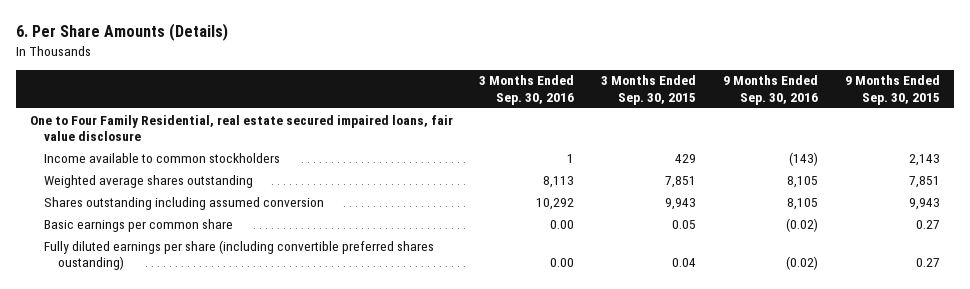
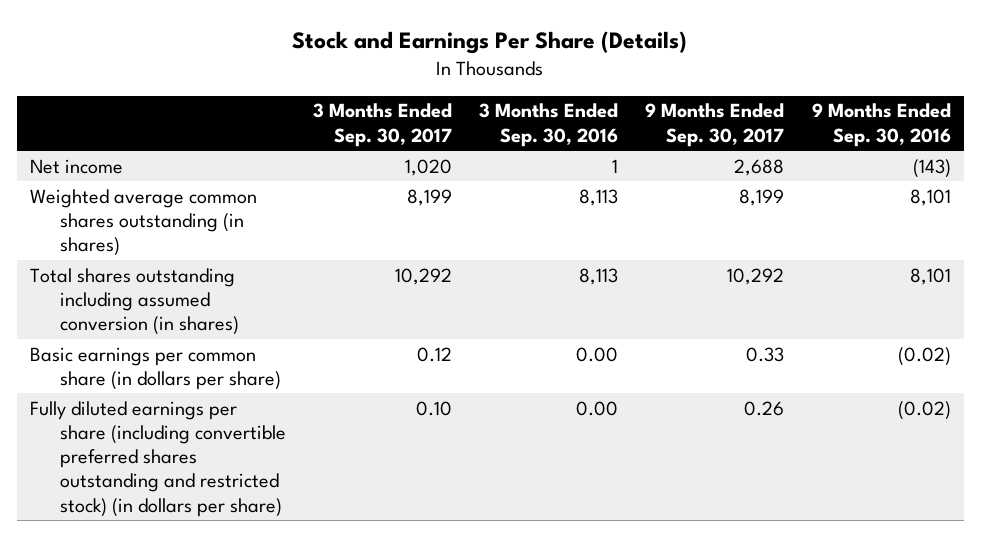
[16,23,229,42] 6. Per Share Amounts (Details) -> [292,31,688,55] Stock and Earnings Per Share (Details)
[601,75,697,105] 3 Months Ended Sep. 30, 2015 -> none
[845,75,941,105] 9 Months Ended Sep. 30, 2015 -> none
none -> [312,103,452,147] 3 Months Ended Sep. 30, 2017
none -> [645,103,785,147] 9 Months Ended Sep. 30, 2017
[29,114,453,142] One to Four Family Residential, real estate secured impaired loans, fair value disclosure -> none
[43,152,280,163] Income available to common stockholders -> [30,158,124,174] Net income
[43,174,253,188] Weighted average shares outstanding -> [30,188,258,257] Weighted average common shares outstanding (in shares)
[787,175,819,188] 8,105 -> [909,188,951,206] 8,101
[43,196,324,210] Shares outstanding including assumed conversion -> [30,267,239,336] Total shares outstanding including assumed conversion (in shares)
[536,197,575,210] 10,292 -> [579,267,619,285] 8,113
[787,197,819,210] 8,105 -> [909,267,951,285] 8,101
[43,218,233,232] Basic earnings per common share -> [30,346,281,391] Basic earnings per common share (in dollars per share)
[43,239,434,271] Fully diluted earnings per share (including convertible preferred shares oustanding) -> [30,400,286,517] Fully diluted earnings per share (including convertible preferred shares outstanding and restricted stock) (in dollars per share)

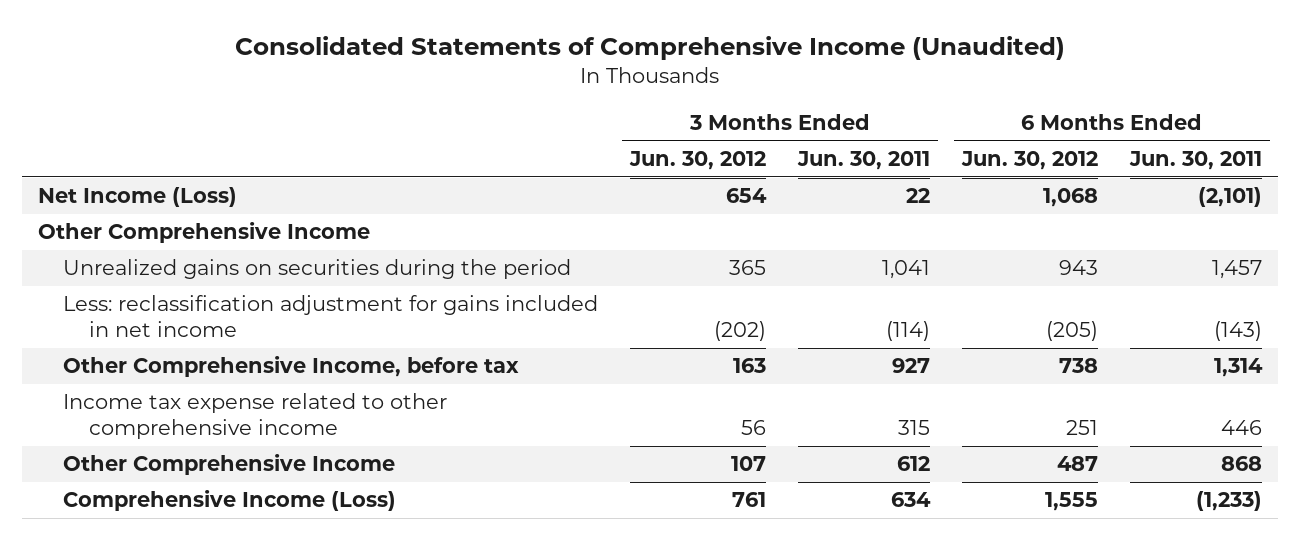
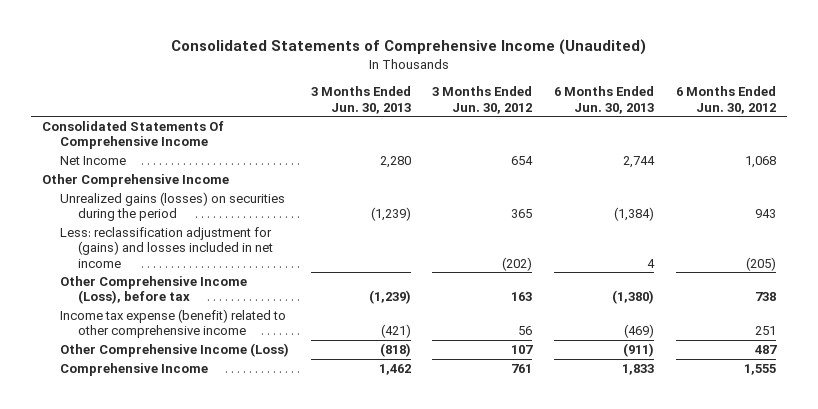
[797,150,931,170] Jun. 30, 2011 -> none
[1129,150,1263,170] Jun. 30, 2011 -> none
none -> [310,86,411,114] 3 Months Ended Jun. 30, 2013
none -> [554,86,655,114] 6 Months Ended Jun. 30, 2013
none -> [41,120,224,150] Consolidated Statements Of Comprehensive Income
[37,187,237,208] Net Income (Loss) -> [59,155,126,165] Net Income
[63,259,572,280] Unrealized gains on securities during the period -> [59,191,285,222] Unrealized gains (losses) on securities during the period
[63,295,599,338] Less: reclassification adjustment for gains included in net income -> [59,226,273,268] Less: reclassification adjustment for (gains) and losses included in net income
[63,356,520,378] Other Comprehensive Income, before tax -> [59,275,247,305] Other Comprehensive Income (Loss), before tax
[63,393,448,440] Income tax expense related to other comprehensive income -> [59,308,286,339] Income tax expense (benefit) related to other comprehensive income
[63,454,396,476] Other Comprehensive Income -> [59,342,289,357] Other Comprehensive Income (Loss)
[63,490,397,512] Comprehensive Income (Loss) -> [59,362,208,376] Comprehensive Income

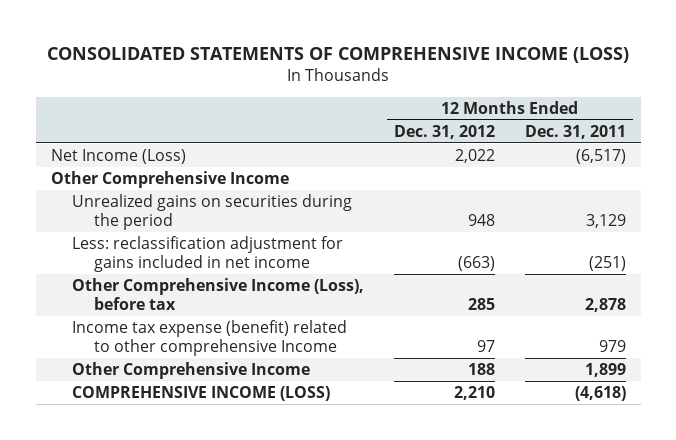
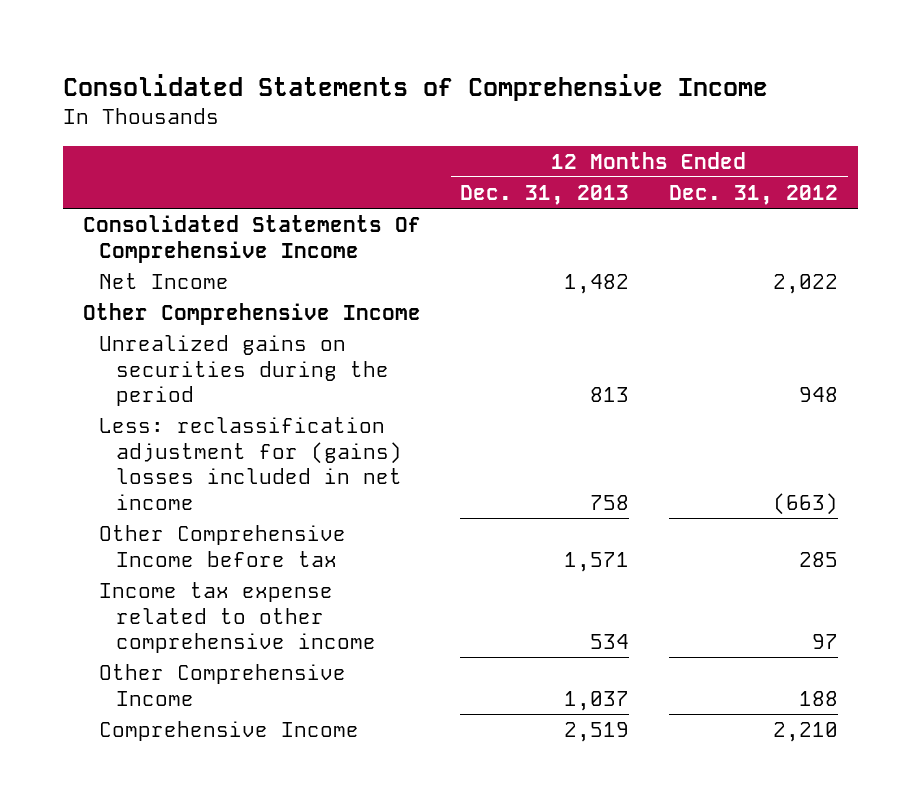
[47,46,630,63] CONSOLIDATED STATEMENTS OF COMPREHENSIVE INCOME (LOSS) -> [62,73,768,101] Consolidated Statements of Comprehensive Income
[524,124,626,139] Dec. 31, 2011 -> none
none -> [460,184,630,205] Dec. 31, 2013
none -> [82,215,421,263] Consolidated Statements Of Comprehensive Income
[50,149,186,165] Net Income (Loss) -> [99,273,230,290] Net Income
[72,236,344,272] Less: reclassification adjustment for gains included in net income -> [99,417,402,510] Less: reclassification adjustment for (gains) losses included in net income
[72,278,365,310] Other Comprehensive Income (Loss), before tax -> [99,525,347,567] Other Comprehensive Income before tax
[72,320,348,356] Income tax expense (benefit) related to other comprehensive Income -> [99,582,376,654] Income tax expense related to other comprehensive income
[72,386,331,402] COMPREHENSIVE INCOME (LOSS) -> [99,721,360,742] Comprehensive Income

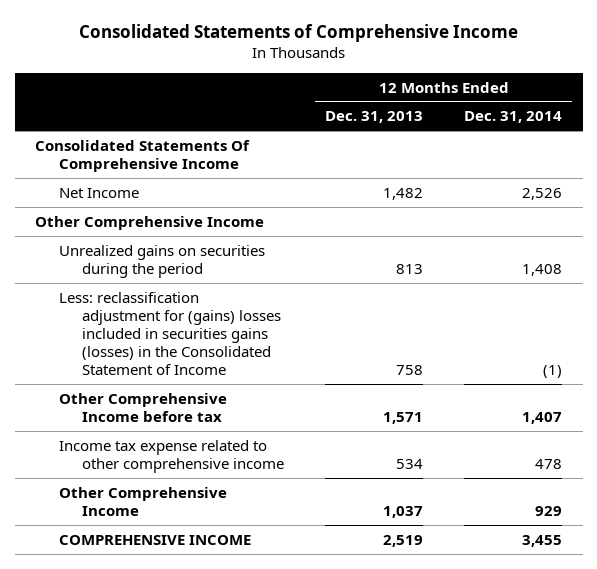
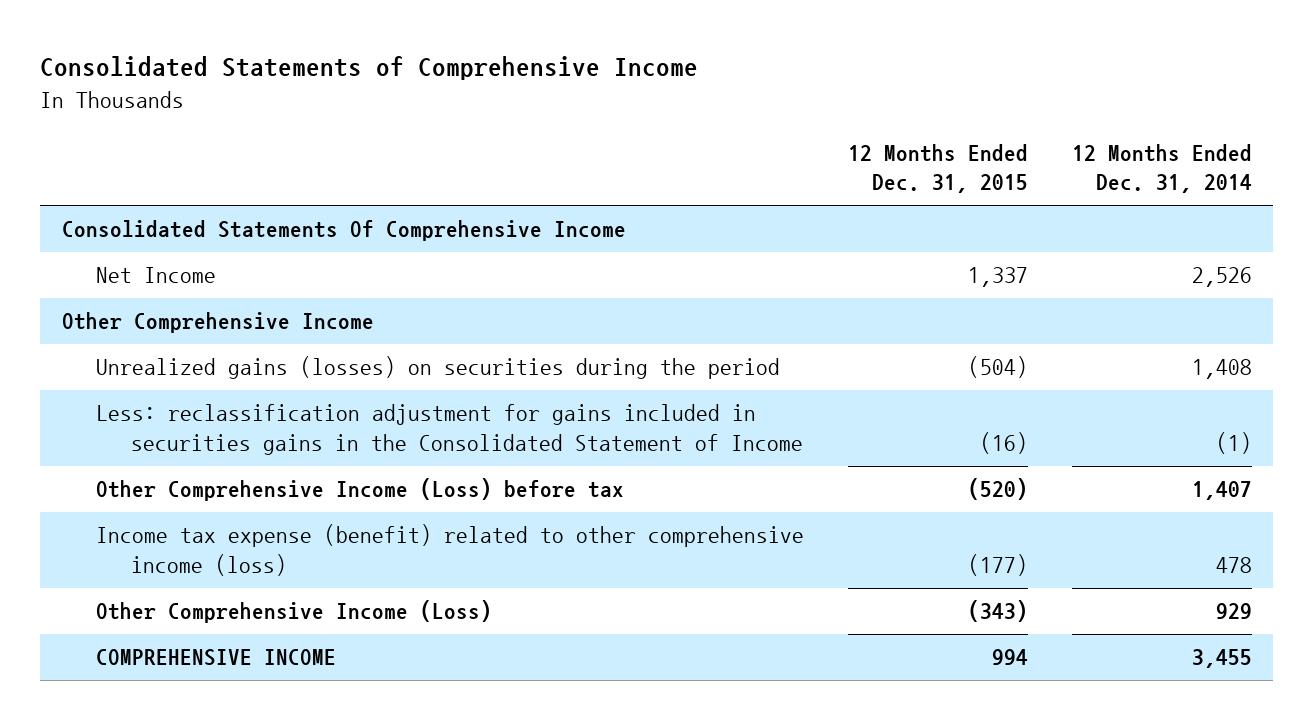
[325,111,424,124] Dec. 31, 2013 -> none
none -> [848,144,1029,194] 12 Months Ended Dec. 31, 2015
[58,244,265,278] Unrealized gains on securities during the period -> [96,356,781,380] Unrealized gains (losses) on securities during the period
[58,291,282,375] Less: reclassification adjustment for (gains) losses included in securities gains (losses) in the Consolidated Statement of Income -> [96,404,804,455] Less: reclassification adjustment for gains included in securities gains in the Consolidated Statement of Income
[58,392,227,422] Other Comprehensive Income before tax -> [96,478,625,502] Other Comprehensive Income (Loss) before tax
[58,439,285,473] Income tax expense related to other comprehensive income -> [96,524,805,576] Income tax expense (benefit) related to other comprehensive income (loss)
[58,486,227,516] Other Comprehensive Income -> [96,600,493,624] Other Comprehensive Income (Loss)

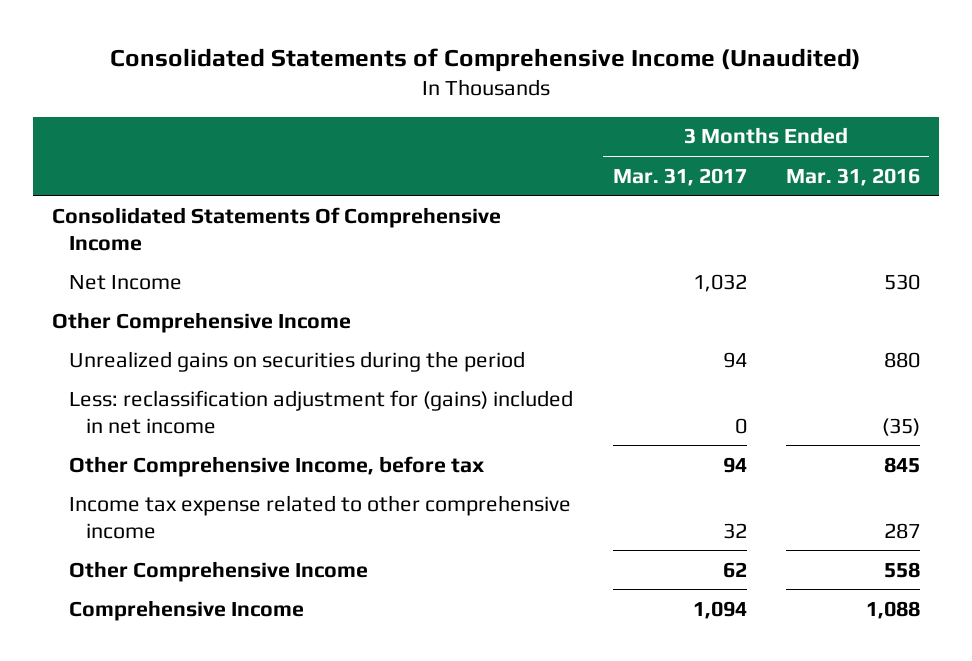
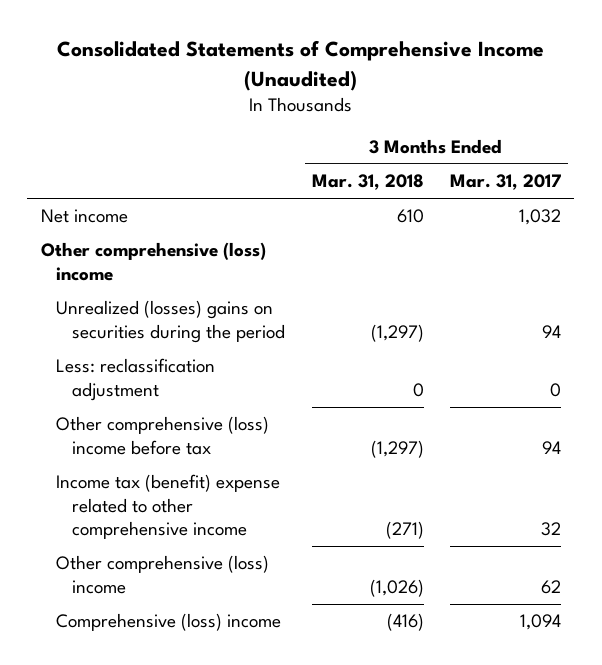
[785,167,920,186] Mar. 31, 2016 -> none
none -> [311,174,424,191] Mar. 31, 2018
[52,206,502,251] Consolidated Statements Of Comprehensive Income -> none
[69,389,574,434] Less: reclassification adjustment for (gains) included in net income -> none
[69,274,183,290] Net Income -> [40,209,128,224] Net income
[52,311,352,333] Other Comprehensive Income -> [40,242,266,281] Other comprehensive (loss) income
[69,350,526,372] Unrealized gains on securities during the period -> [56,300,286,343] Unrealized (losses) gains on securities during the period
none -> [56,358,216,401] Less: reclassification adjustment
[69,455,486,477] Other Comprehensive Income, before tax -> [56,416,270,455] Other comprehensive (loss) income before tax
[69,494,572,539] Income tax expense related to other comprehensive income -> [56,474,281,540] Income tax (benefit) expense related to other comprehensive income
[69,560,369,582] Other Comprehensive Income -> [56,555,270,594] Other comprehensive (loss) income
[69,599,305,621] Comprehensive Income -> [56,613,282,632] Comprehensive (loss) income

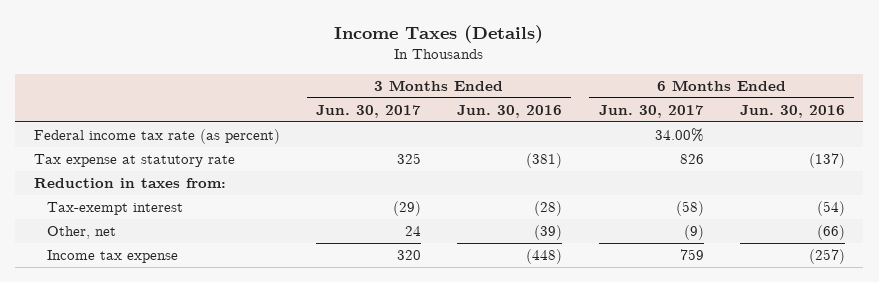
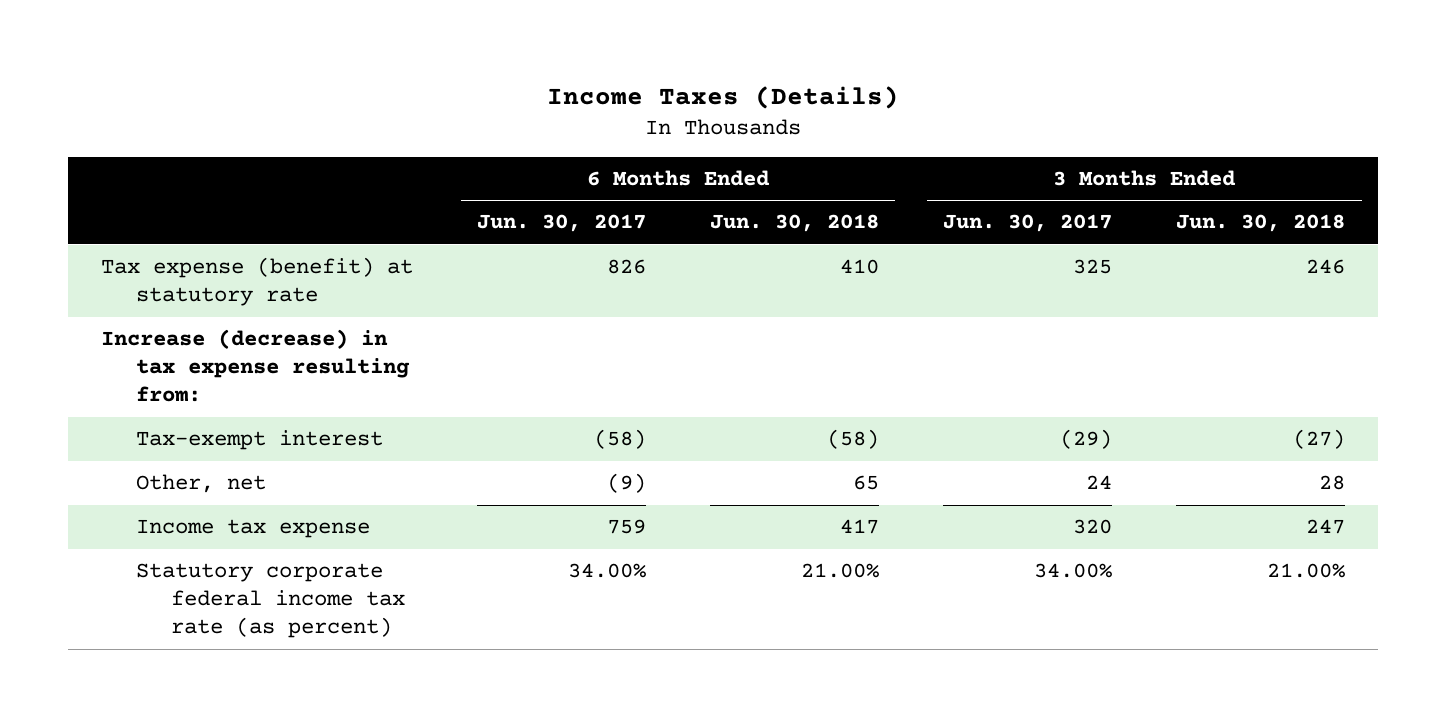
[457,105,563,119] Jun. 30, 2016 -> none
[739,105,845,119] Jun. 30, 2016 -> none
none -> [710,214,880,233] Jun. 30, 2018
none -> [1176,214,1346,233] Jun. 30, 2018
[33,129,280,145] Federal income tax rate (as percent) -> none
[33,154,235,168] Tax expense at statutory rate -> [100,257,413,307] Tax expense (benefit) at statutory rate
[33,178,226,189] Reduction in taxes from: -> [100,329,410,403] Increase (decrease) in tax expense resulting from:
none -> [135,563,405,639] Statutory corporate federal income tax rate (as percent)

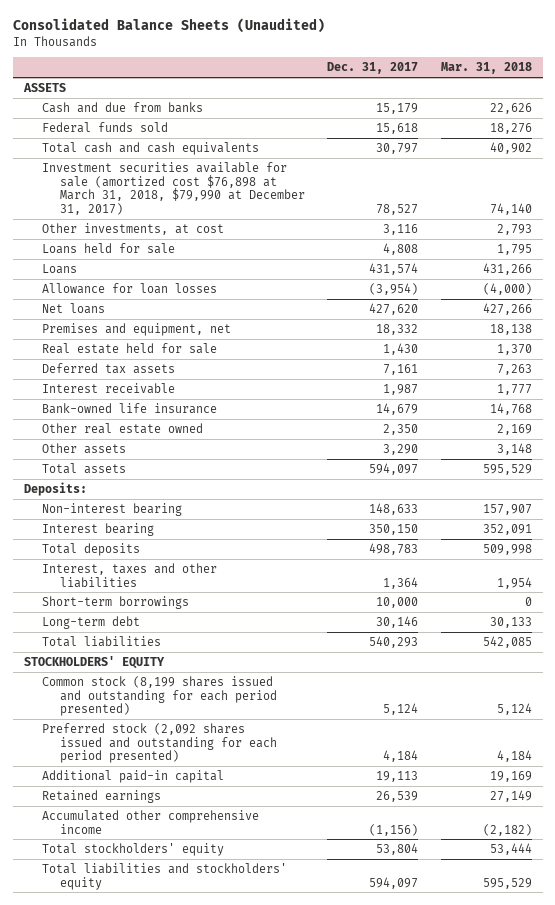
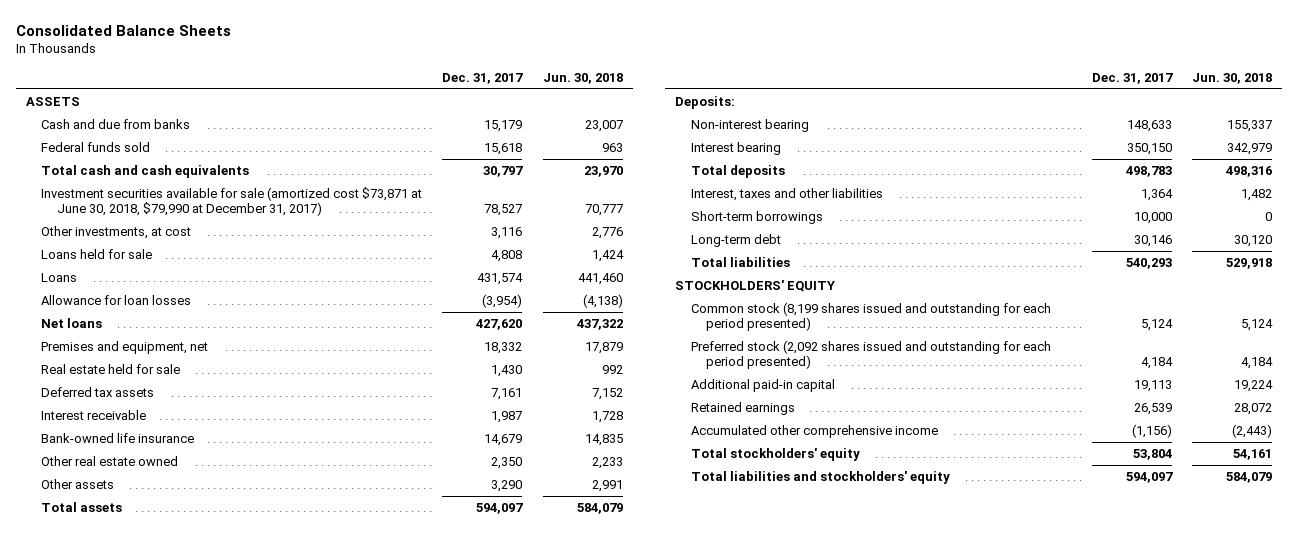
[12,18,325,34] Consolidated Balance Sheets (Unaudited) -> [15,24,231,36] Consolidated Balance Sheets
[440,62,532,75] Mar. 31, 2018 -> none
none -> [542,72,623,84] Jun. 30, 2018
[41,161,305,215] Investment securities available for sale (amortized cost $76,898 at March 31, 2018, $79,990 at December 31, 2017) -> [41,187,423,216] Investment securities available for sale (amortized cost $73,871 at June 30, 2018, $79,990 at December 31, 2017)

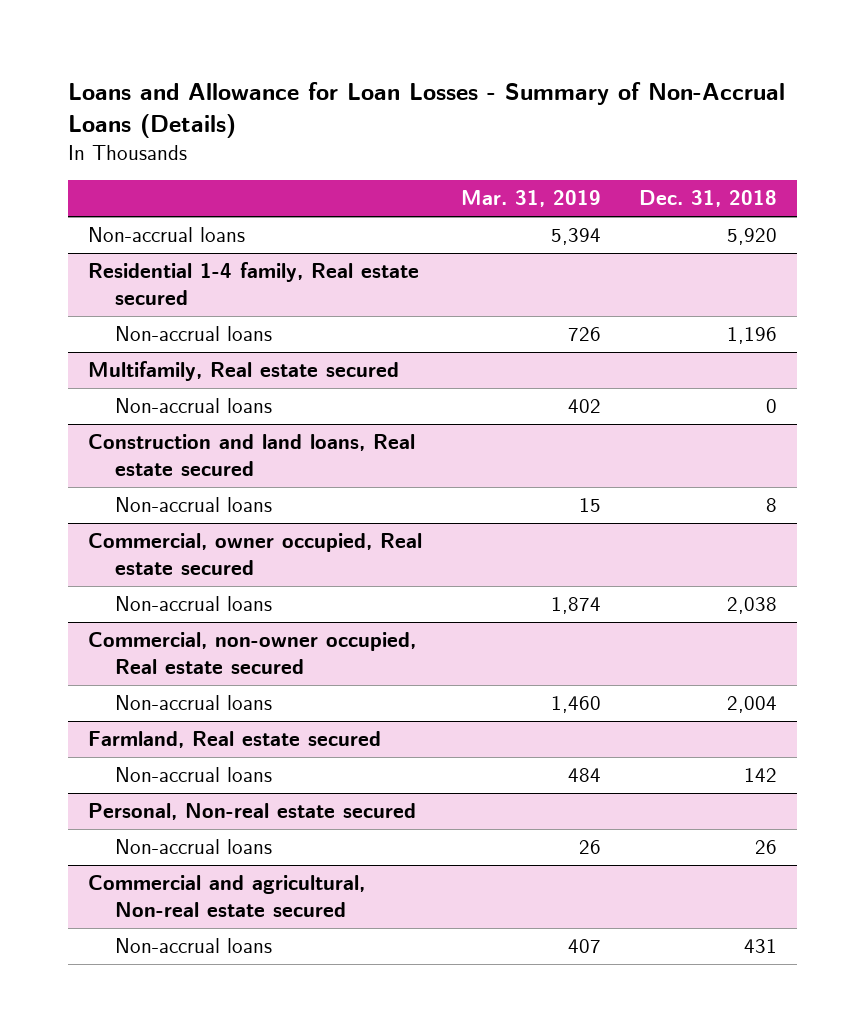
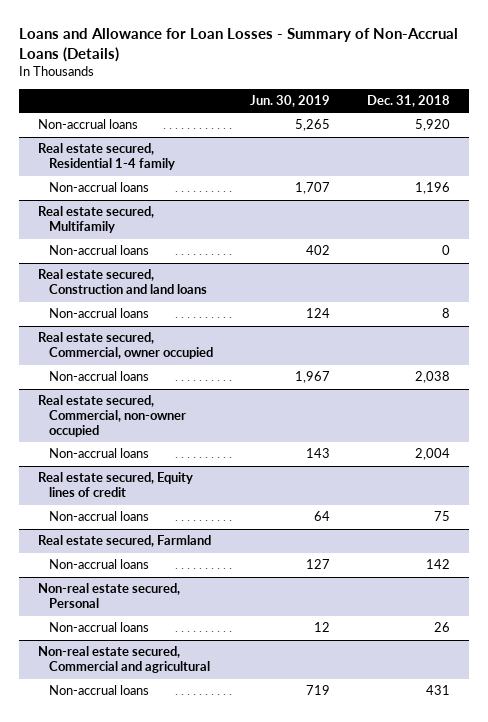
[460,190,601,208] Mar. 31, 2019 -> none
none -> [250,95,331,108] Jun. 30, 2019
[87,262,419,305] Residential 1-4 family, Real estate secured -> [37,143,176,171] Real estate secured, Residential 1-4 family
[87,361,399,382] Multifamily, Real estate secured -> [37,206,154,234] Real estate secured, Multifamily
[87,434,415,476] Construction and land loans, Real estate secured -> [37,269,208,295] Real estate secured, Construction and land loans
[87,533,422,575] Commercial, owner occupied, Real estate secured -> [37,332,214,360] Real estate secured, Commercial, owner occupied
[87,632,416,674] Commercial, non-owner occupied, Real estate secured -> [37,395,187,438] Real estate secured, Commercial, non-owner occupied
none -> [37,472,193,498] Real estate secured, Equity lines of credit
none -> [49,511,150,522] Non-accrual loans
[87,731,381,749] Farmland, Real estate secured -> [37,535,211,548] Real estate secured, Farmland
[87,803,416,821] Personal, Non-real estate secured -> [37,583,180,609] Non-real estate secured, Personal
[87,875,365,917] Commercial and agricultural, Non-real estate secured -> [37,646,211,674] Non-real estate secured, Commercial and agricultural

